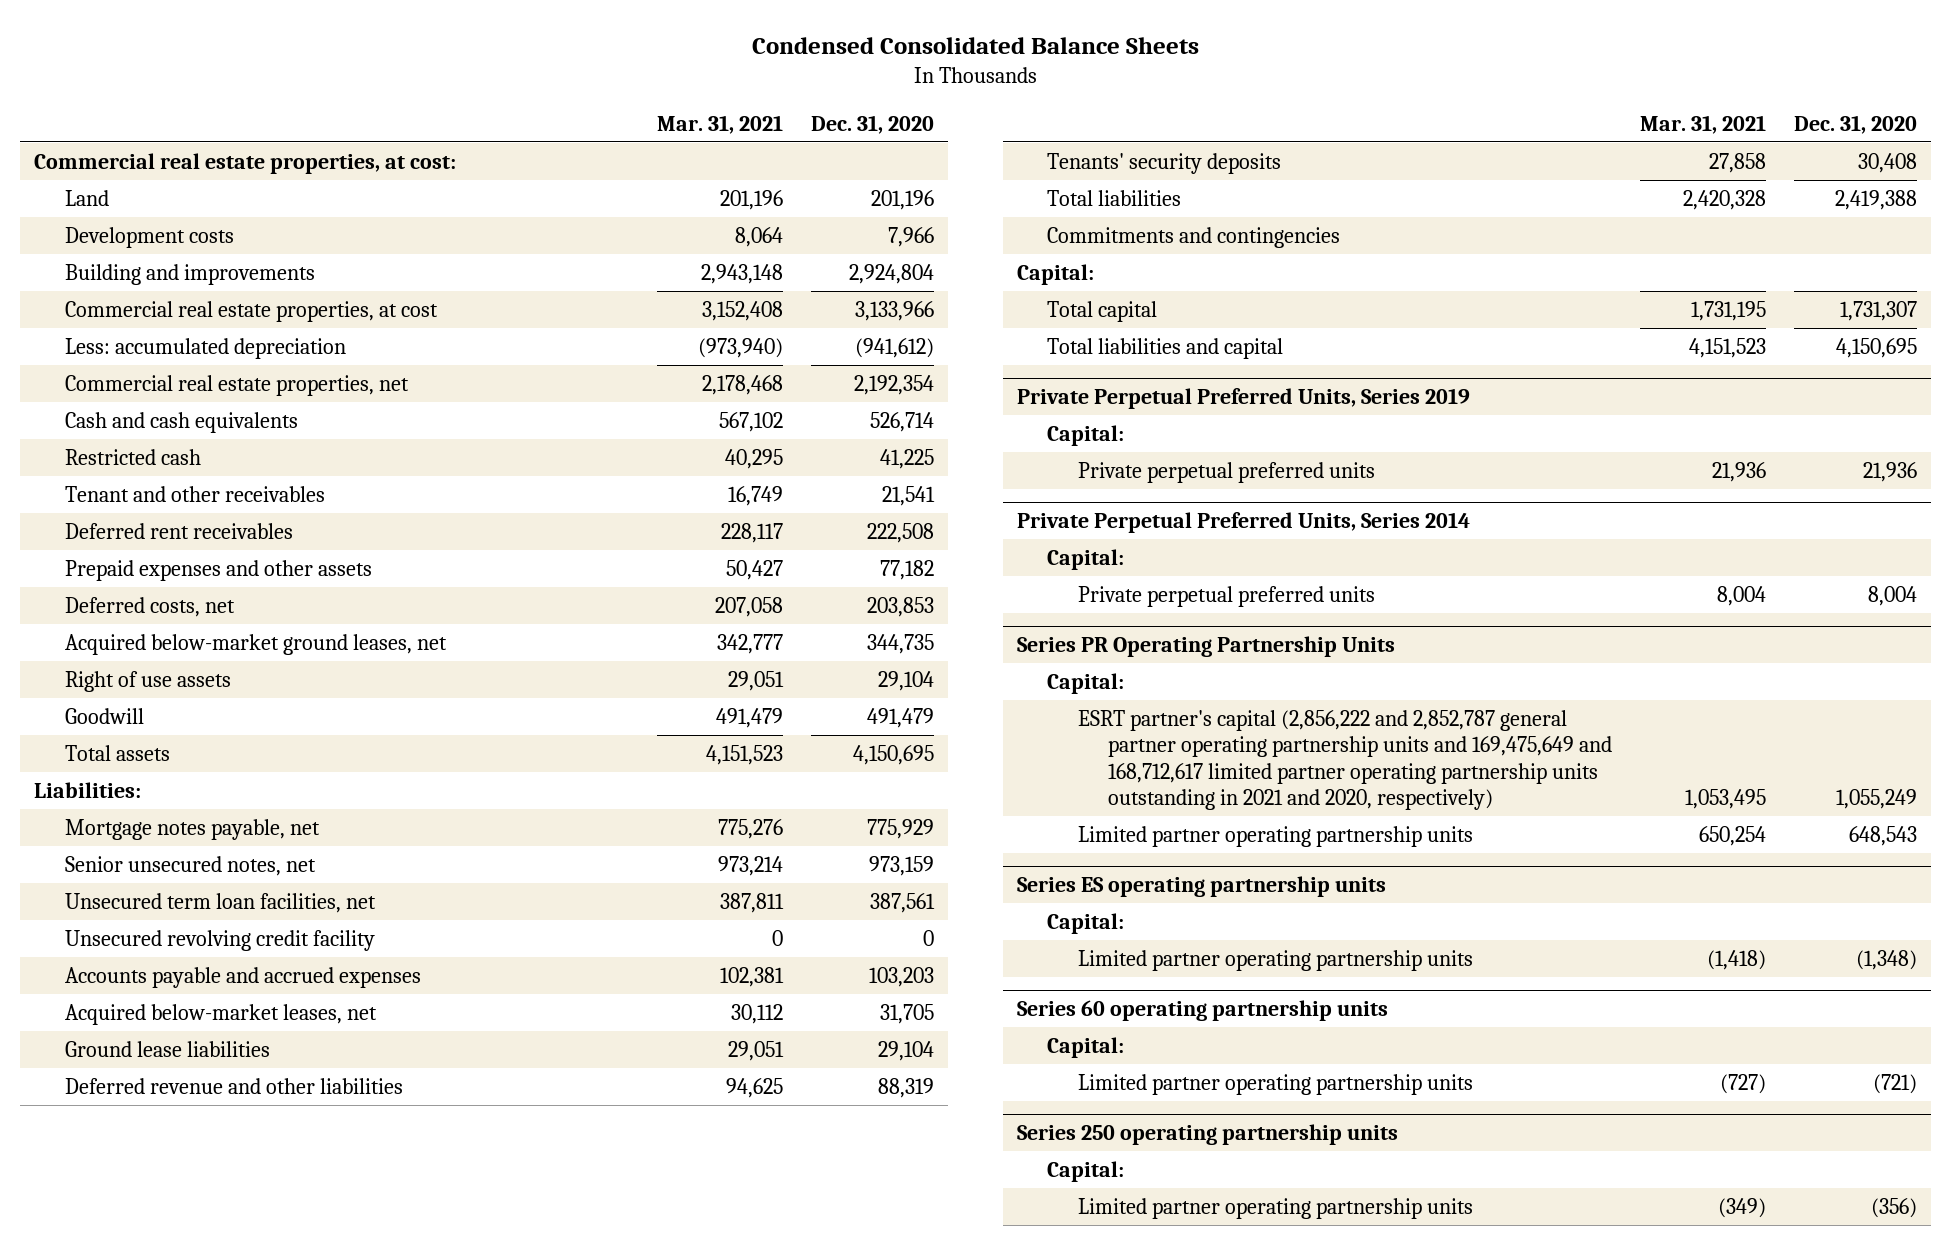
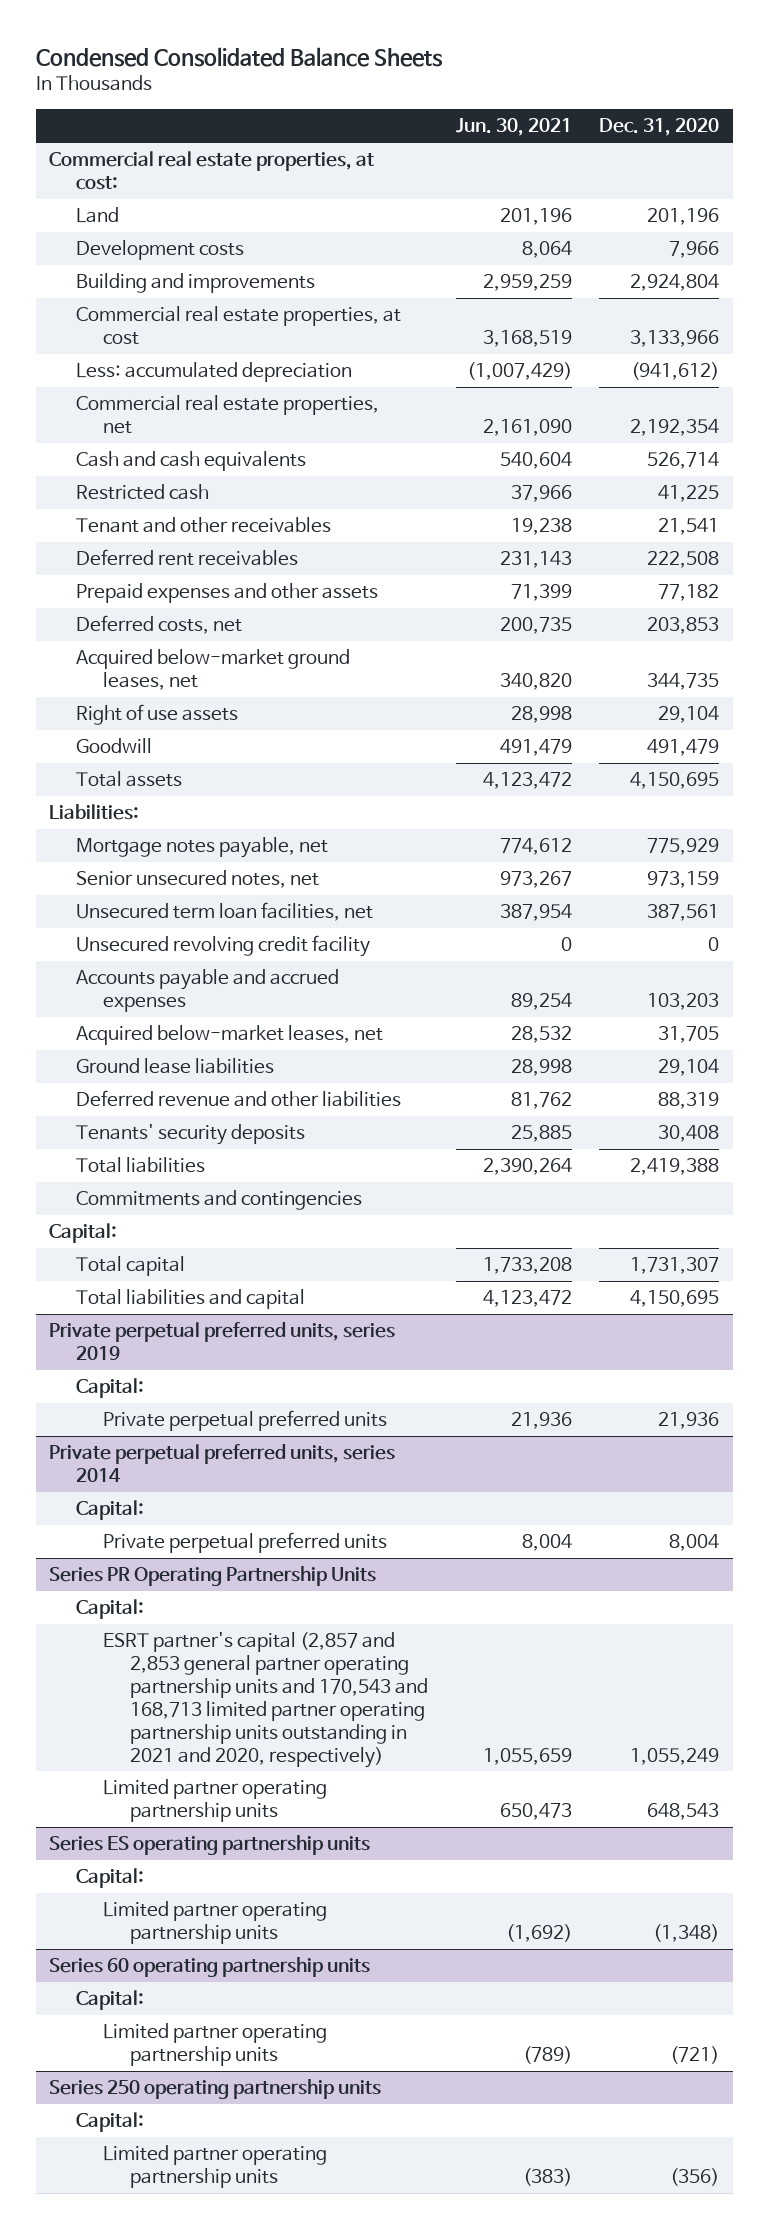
[657,114,784,134] Mar. 31, 2021 -> none
none -> [455,118,572,137] Jun. 30, 2021
[1016,388,1470,410] Private Perpetual Preferred Units, Series 2019 -> [49,1322,396,1361] Private perpetual preferred units, series 2019
[1016,512,1470,534] Private Perpetual Preferred Units, Series 2014 -> [49,1444,396,1483] Private perpetual preferred units, series 2014
[1077,709,1612,811] ESRT partner's capital (2,856,222 and 2,852,787 general partner operating partnership units and 169,475,649 and 168,712,617 limited partner operating partnership units outstanding in 2021 and 2020, respectively) -> [103,1632,429,1768] ESRT partner's capital (2,857 and 2,853 general partner operating partnership units and 170,543 and 168,713 limited partner operating partnership units outstanding in 2021 and 2020, respectively)

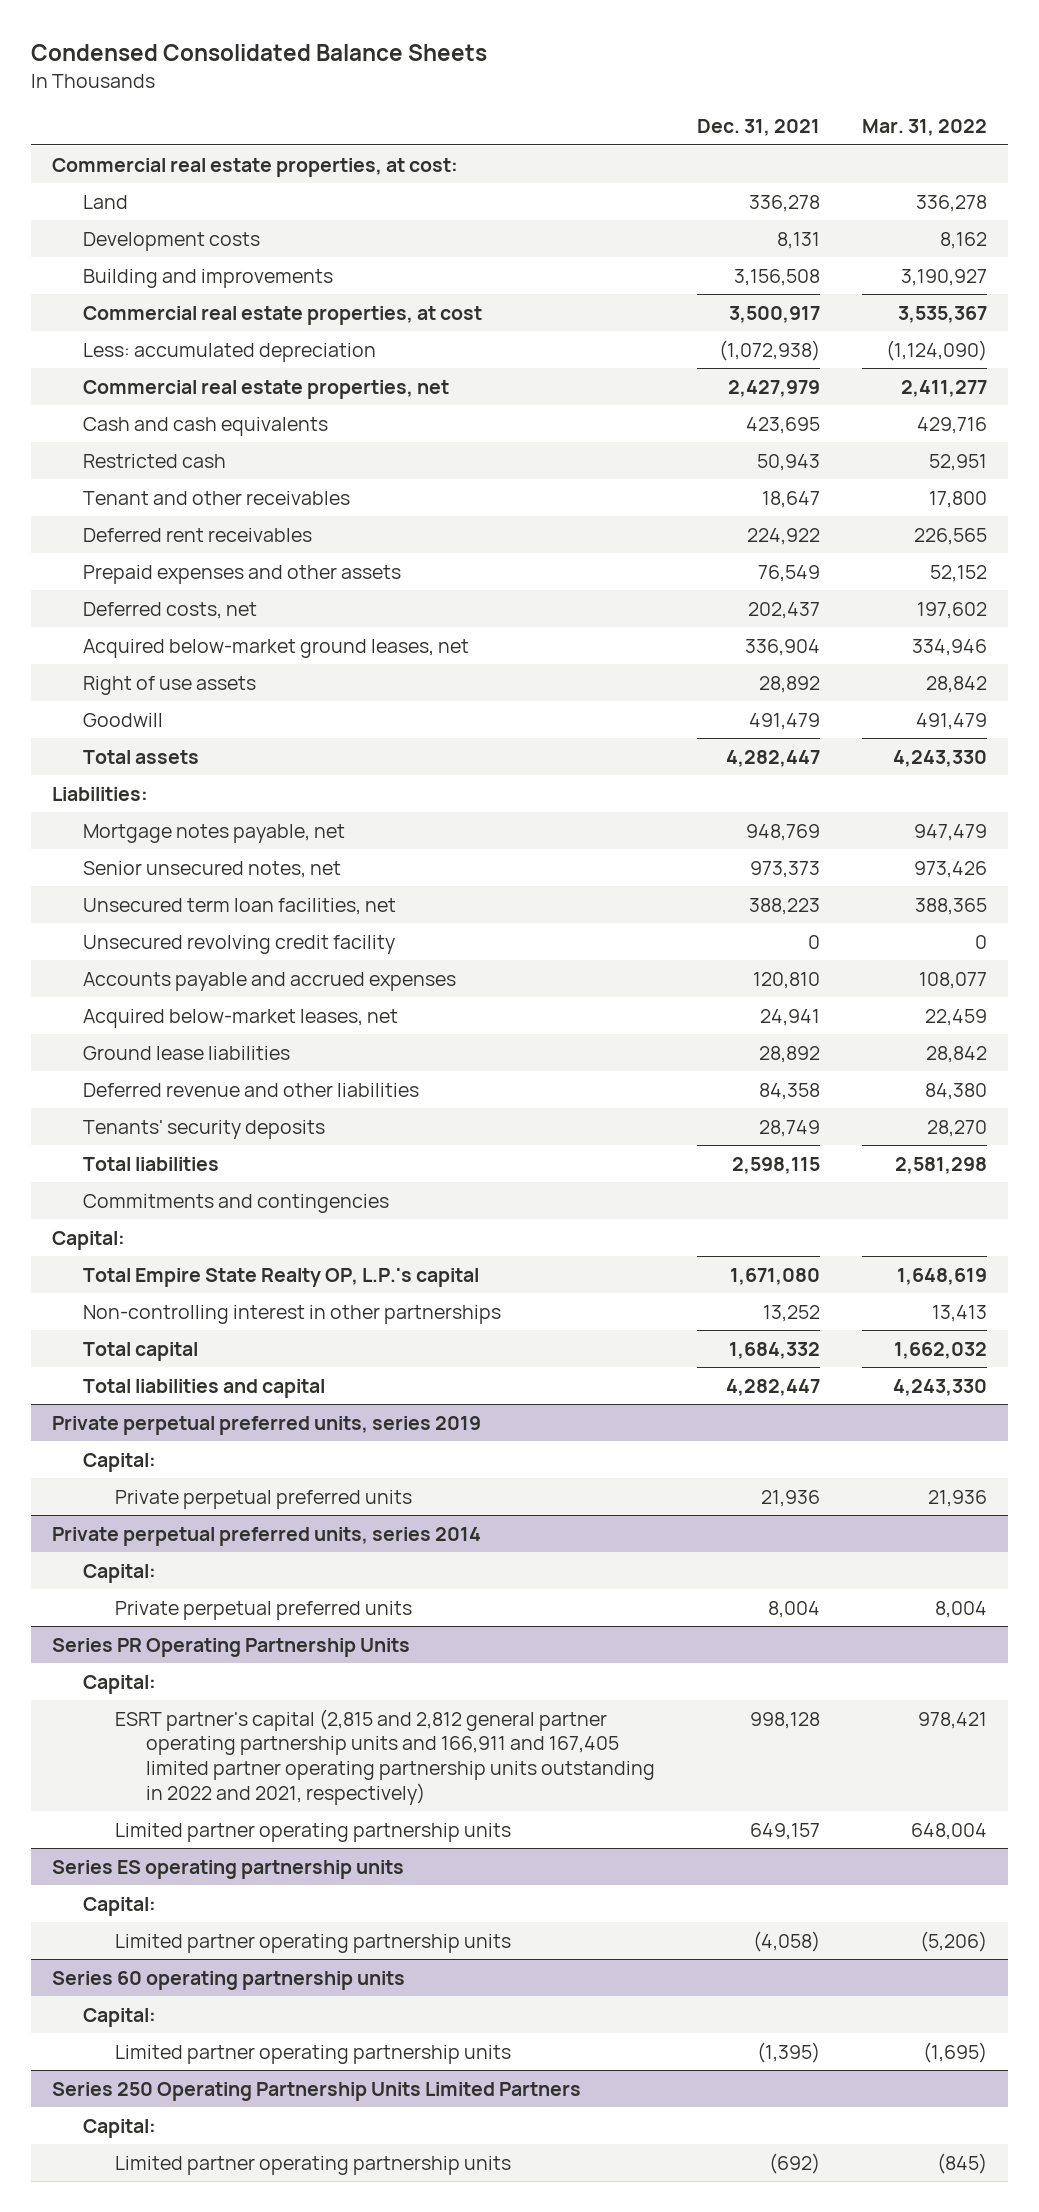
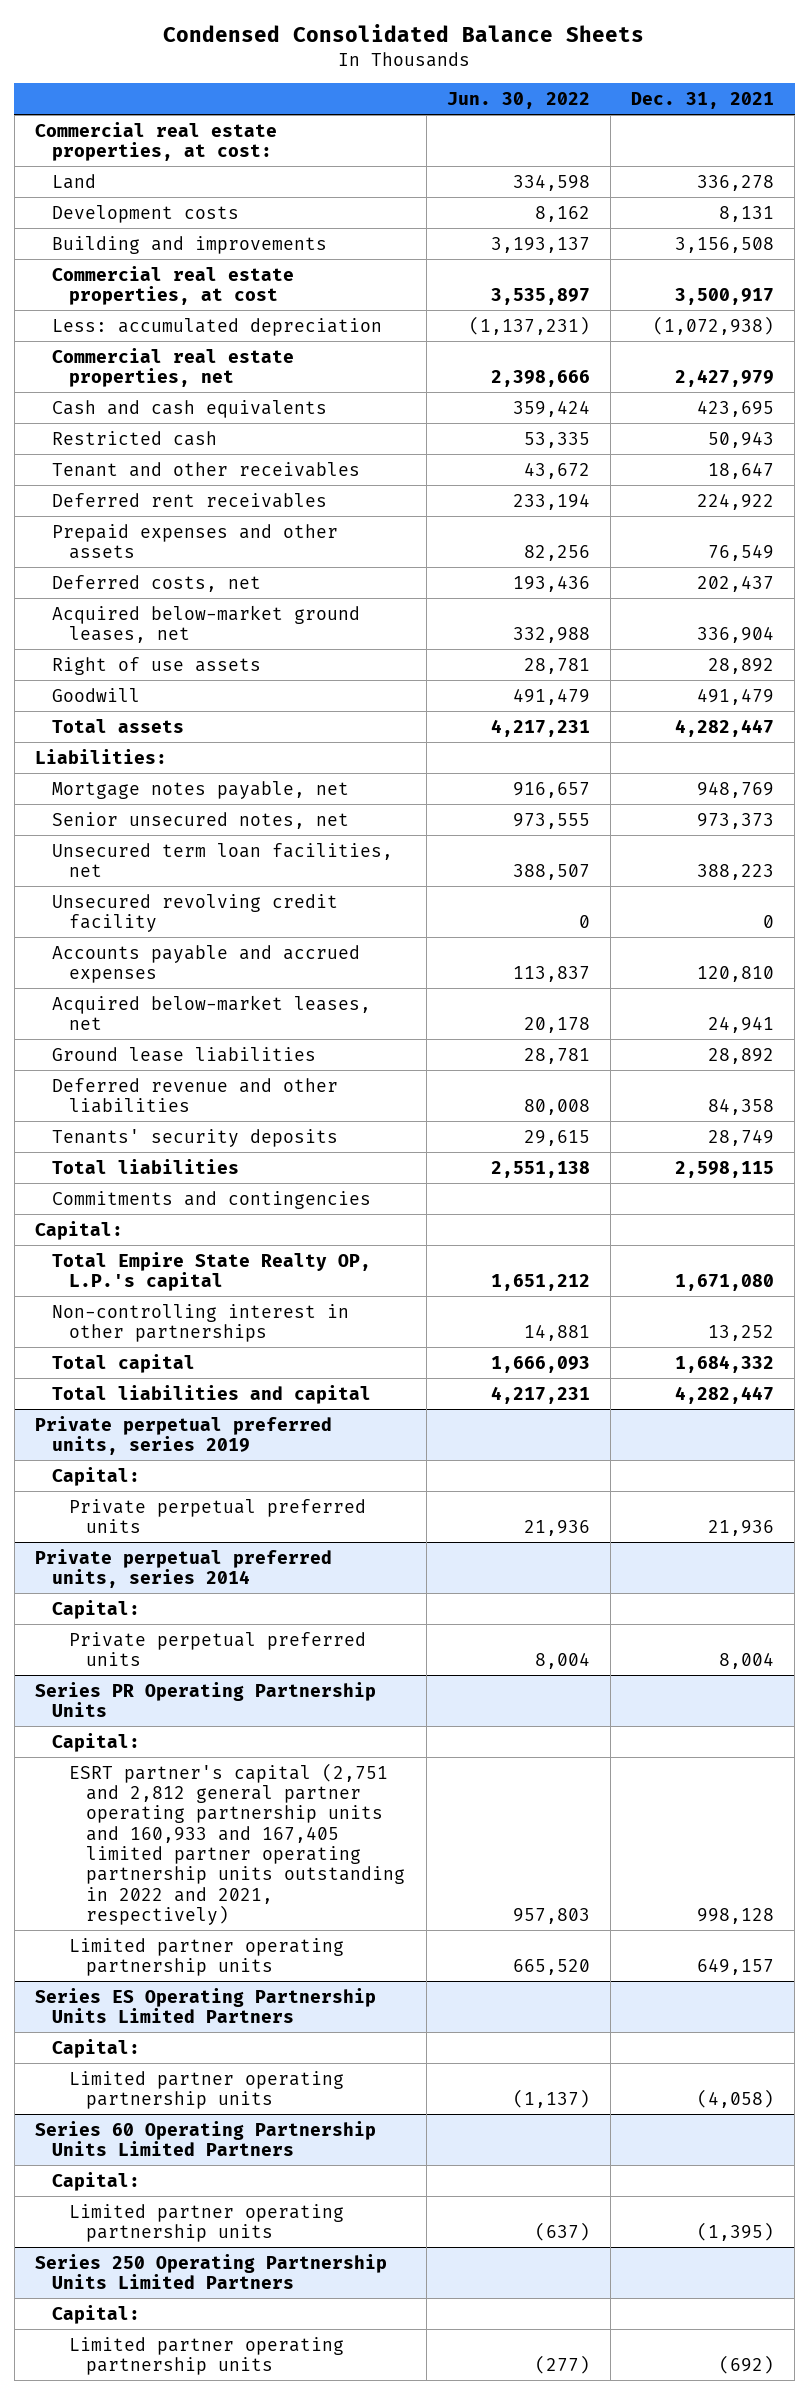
[861,119,987,137] Mar. 31, 2022 -> none
none -> [446,91,590,109] Jun. 30, 2022
[114,1708,656,1805] ESRT partner's capital (2,815 and 2,812 general partner operating partnership units and 166,911 and 167,405 limited partner operating partnership units outstanding in 2022 and 2021, respectively) -> [69,1762,406,1925] ESRT partner's capital (2,751 and 2,812 general partner operating partnership units and 160,933 and 167,405 limited partner operating partnership units outstanding in 2022 and 2021, respectively)
[51,1859,404,1879] Series ES operating partnership units -> [35,1987,377,2023] Series ES Operating Partnership Units Limited Partners
[51,1970,405,1990] Series 60 operating partnership units -> [35,2120,377,2156] Series 60 Operating Partnership Units Limited Partners

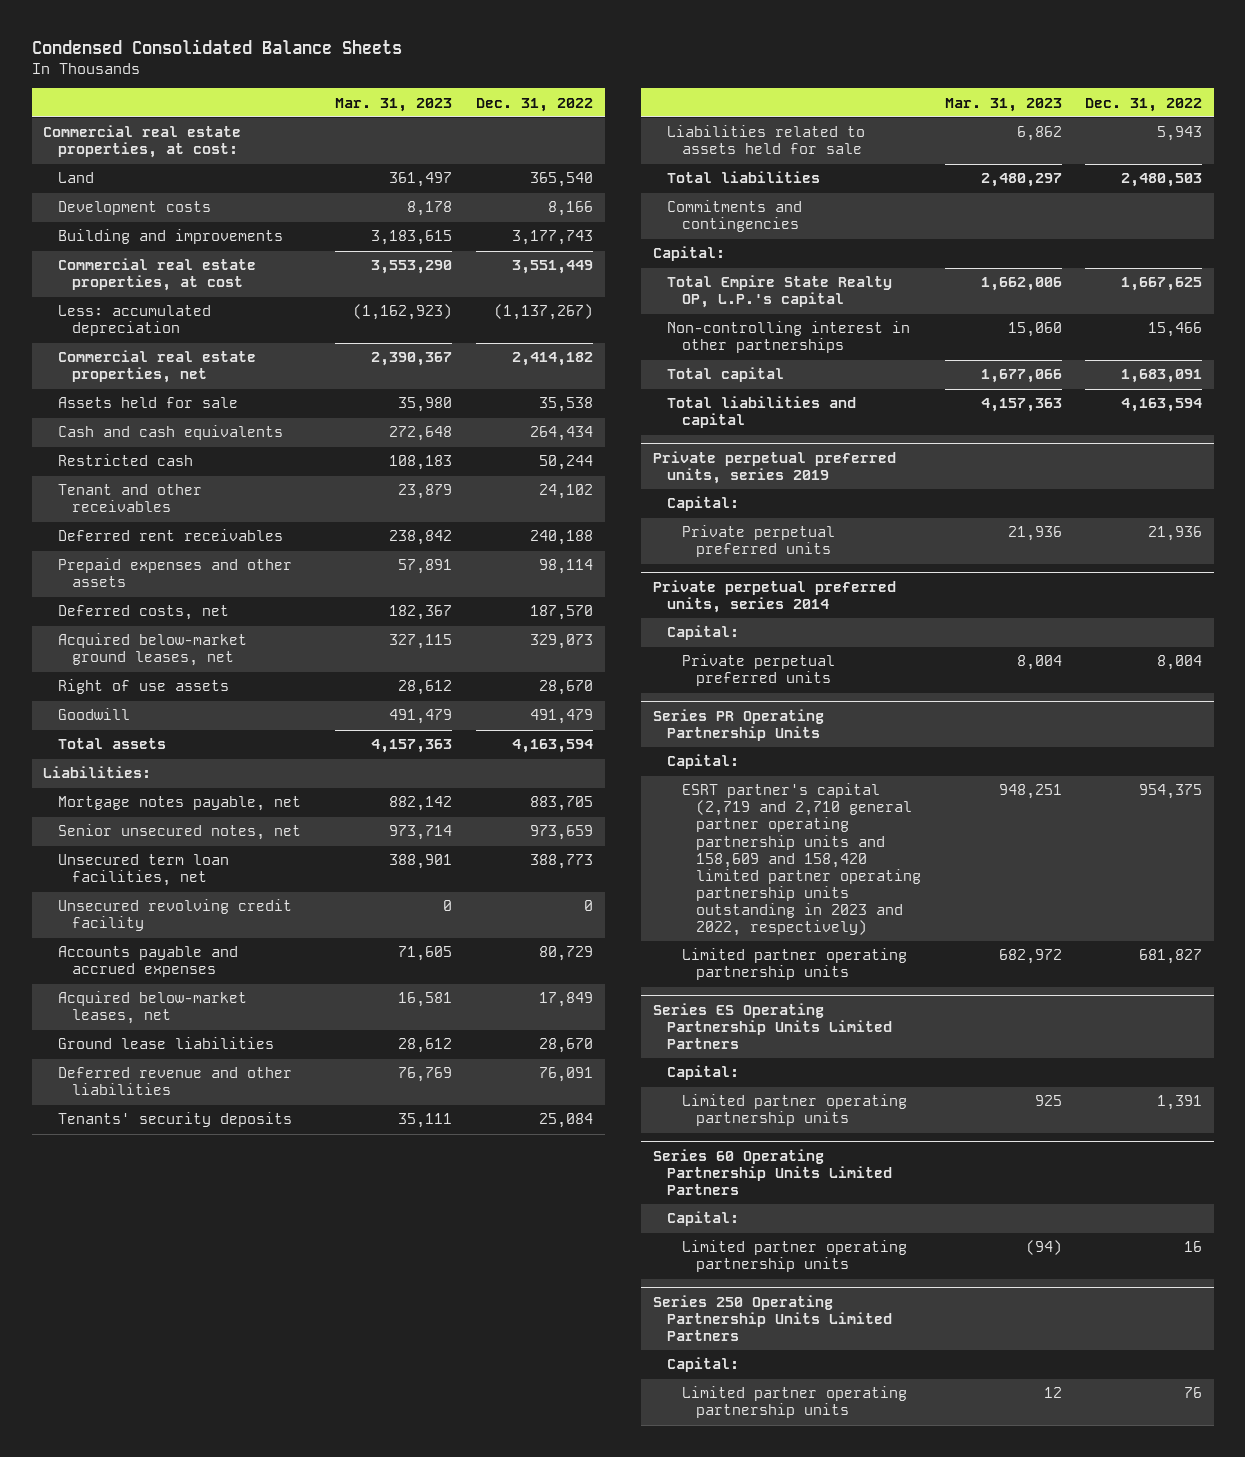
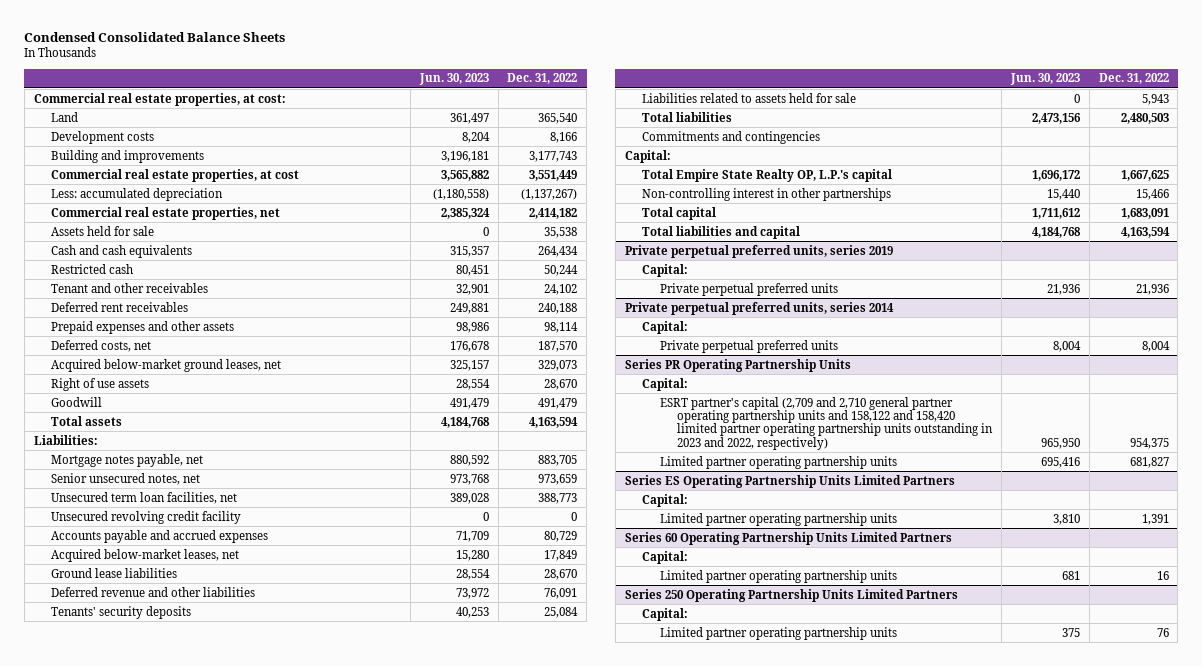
[335,97,453,112] Mar. 31, 2023 -> none
none -> [418,73,489,86] Jun. 30, 2023
[681,783,922,936] ESRT partner's capital (2,719 and 2,710 general partner operating partnership units and 158,609 and 158,420 limited partner operating partnership units outstanding in 2023 and 2022, respectively) -> [659,396,994,450] ESRT partner's capital (2,709 and 2,710 general partner operating partnership units and 158,122 and 158,420 limited partner operating partnership units outstanding in 2023 and 2022, respectively)

